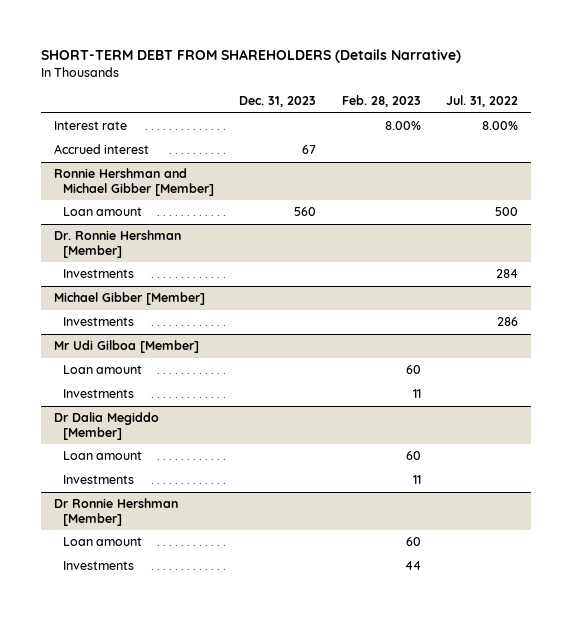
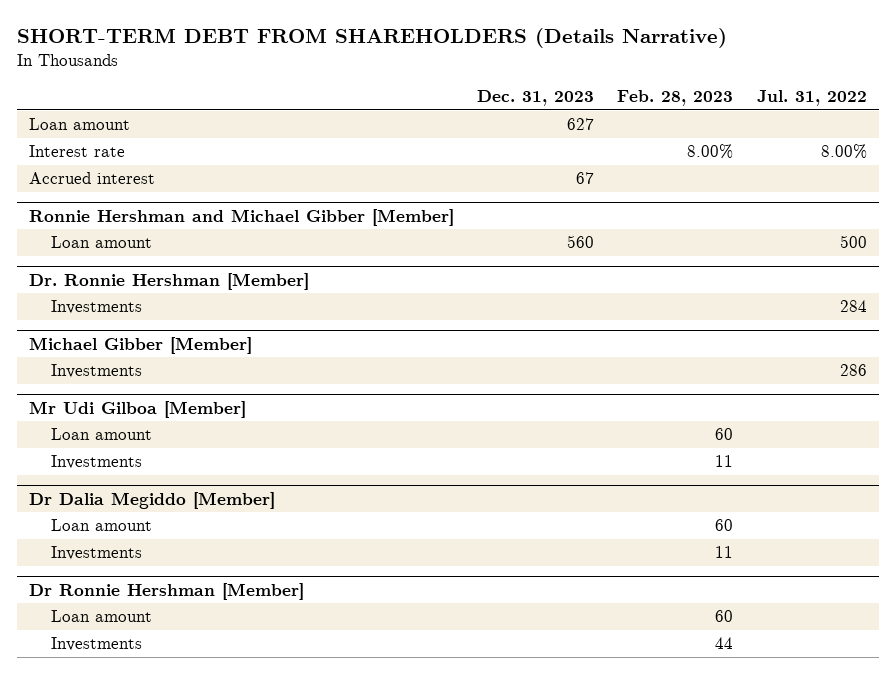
none -> [28,118,130,131] Loan amount

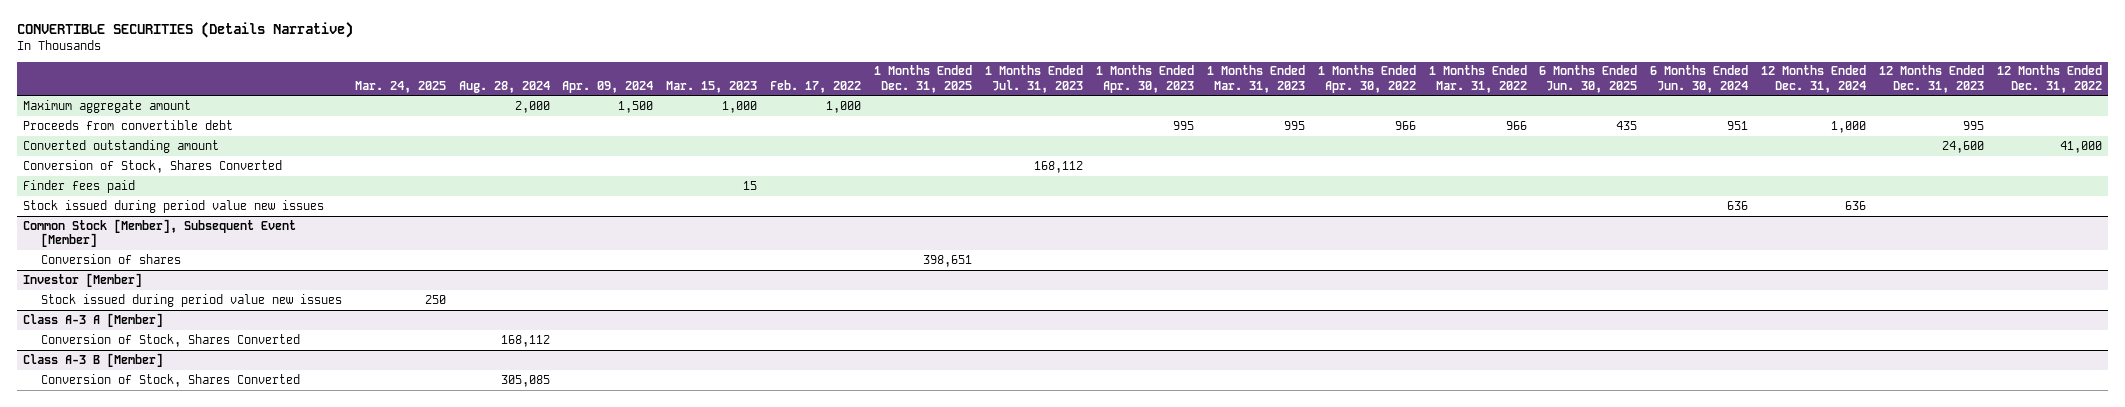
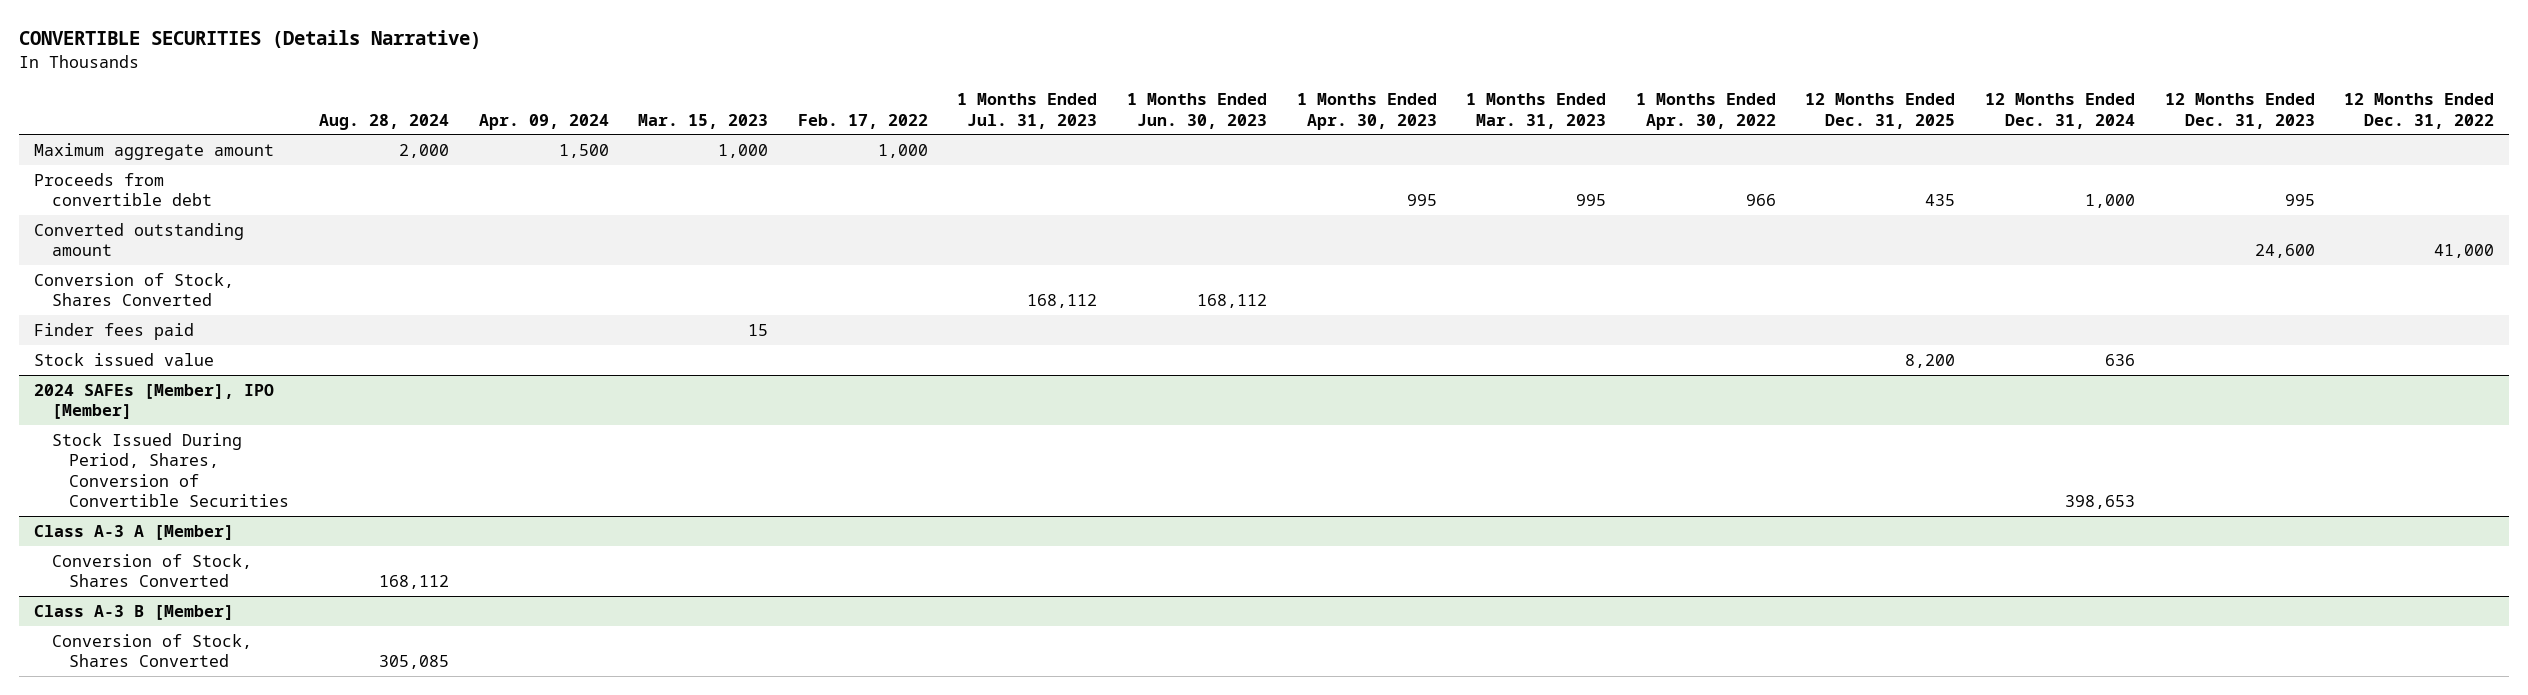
[354,80,446,93] Mar. 24, 2025 -> none
[874,65,973,93] 1 Months Ended Dec. 31, 2025 -> none
[1428,65,1527,93] 1 Months Ended Mar. 31, 2022 -> none
[1539,65,1638,93] 6 Months Ended Jun. 30, 2025 -> none
[1650,65,1749,93] 6 Months Ended Jun. 30, 2024 -> none
none -> [1127,93,1268,129] 1 Months Ended Jun. 30, 2023
none -> [1805,93,1956,129] 12 Months Ended Dec. 31, 2025
[22,218,296,248] Common Stock [Member], Subsequent Event [Member] -> none
[40,253,181,264] Conversion of shares -> none
[22,272,142,287] Investor [Member] -> none
[40,293,342,307] Stock issued during period value new issues -> none
[22,199,324,213] Stock issued during period value new issues -> [33,352,214,366] Stock issued value
none -> [33,383,274,420] 2024 SAFEs [Member], IPO [Member]
none -> [51,432,290,508] Stock Issued During Period, Shares, Conversion of Convertible Securities

